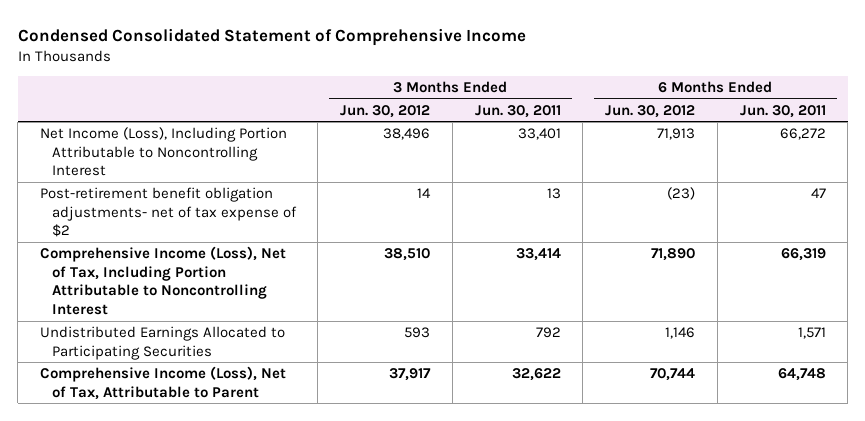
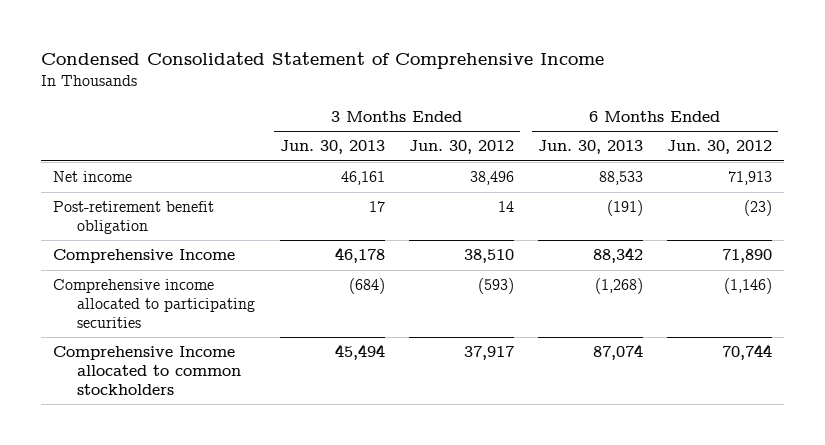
[474,104,561,118] Jun. 30, 2011 -> none
[739,104,826,118] Jun. 30, 2011 -> none
none -> [279,140,385,155] Jun. 30, 2013
none -> [537,140,643,155] Jun. 30, 2013
[39,127,287,177] Net Income (Loss), Including Portion Attributable to Noncontrolling Interest -> [52,171,132,183] Net income
[39,187,297,238] Post-retirement benefit obligation adjustments- net of tax expense of $2 -> [52,201,214,234] Post-retirement benefit obligation
[39,246,286,316] Comprehensive Income (Loss), Net of Tax, Including Portion Attributable to Noncontrolling Interest -> [52,249,235,264] Comprehensive Income
[39,326,285,360] Undistributed Earnings Allocated to Participating Securities -> [52,279,256,328] Comprehensive income allocated to participating securities
[404,327,431,339] 593 -> [477,278,514,295] (593)
[665,327,696,340] 1,146 -> [724,278,773,295] (1,146)
[39,366,286,400] Comprehensive Income (Loss), Net of Tax, Attributable to Parent -> [52,346,242,395] Comprehensive Income allocated to common stockholders

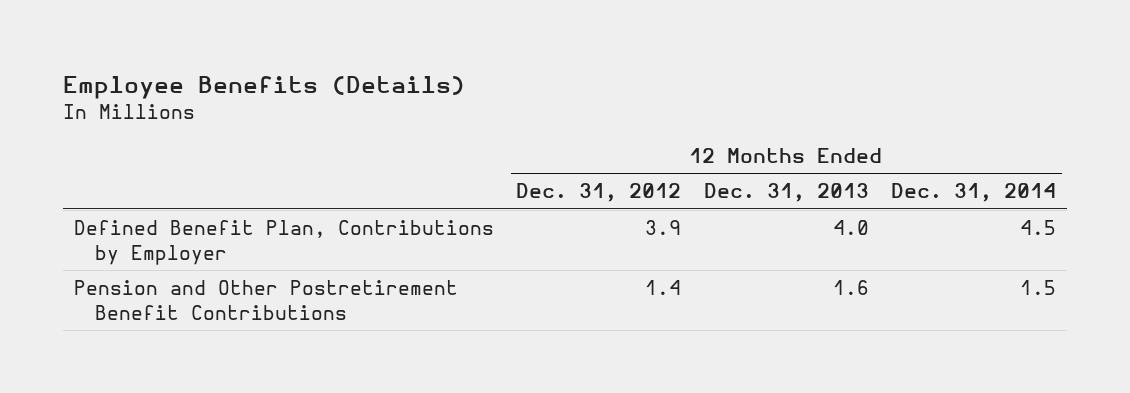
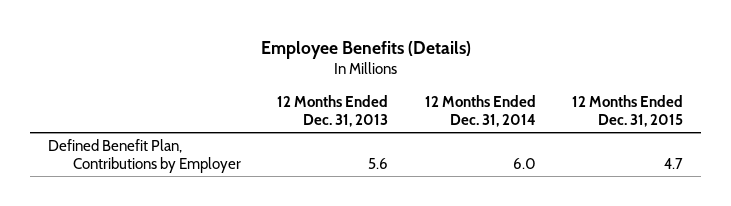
[516,183,682,203] Dec. 31, 2012 -> none
none -> [572,94,684,128] 12 Months Ended Dec. 31, 2015
[74,280,459,320] Pension and Other Postretirement Benefit Contributions -> none
[832,220,869,236] 4.0 -> [368,157,389,169] 5.6
[1020,220,1057,236] 4.5 -> [512,157,536,169] 6.0

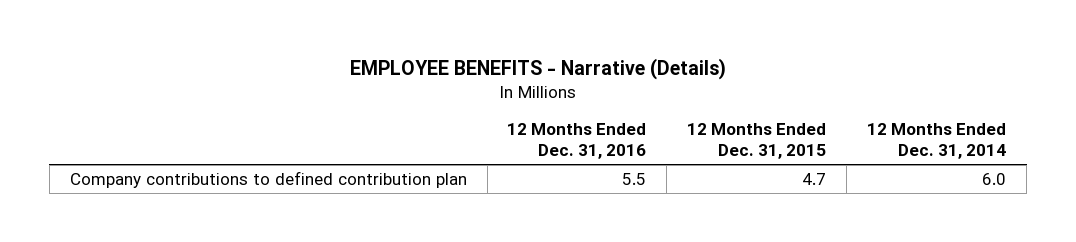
[260,40,471,59] Employee Benefits (Details) -> [349,58,726,81] EMPLOYEE BENEFITS - Narrative (Details)
[277,94,389,128] 12 Months Ended Dec. 31, 2013 -> none
none -> [507,123,647,160] 12 Months Ended Dec. 31, 2016
[48,138,241,173] Defined Benefit Plan, Contributions by Employer -> [69,171,467,189] Company contributions to defined contribution plan

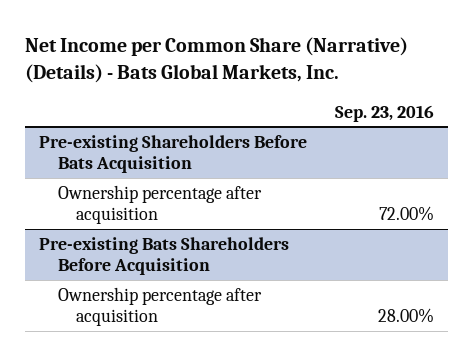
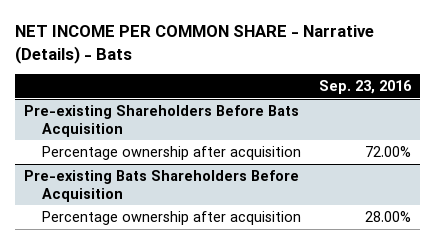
[25,37,409,84] Net Income per Common Share (Narrative) (Details) - Bats Global Markets, Inc. -> [15,25,375,64] NET INCOME PER COMMON SHARE - Narrative (Details) - Bats
[57,184,262,225] Ownership percentage after acquisition -> [41,145,301,160] Percentage ownership after acquisition
[57,286,262,327] Ownership percentage after acquisition -> [41,210,301,225] Percentage ownership after acquisition

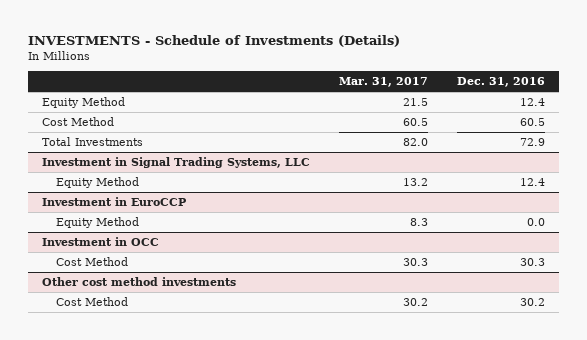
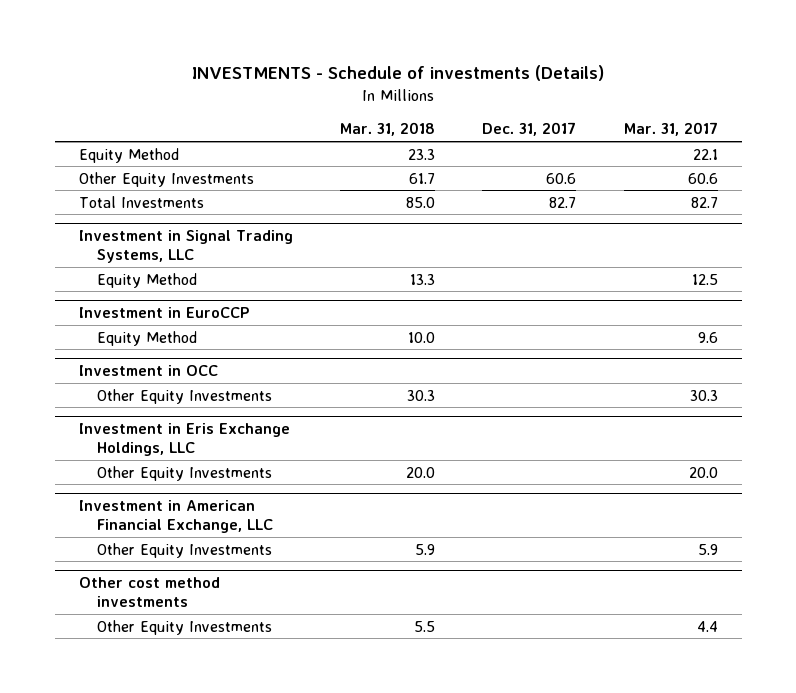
[28,35,401,48] INVESTMENTS - Schedule of Investments (Details) -> [192,65,605,82] INVESTMENTS - Schedule of investments (Details)
[456,77,545,88] Dec. 31, 2016 -> none
none -> [339,122,435,137] Mar. 31, 2018
none -> [482,122,577,137] Dec. 31, 2017
[42,117,115,127] Cost Method -> none
[403,98,429,107] 21.5 -> [692,148,718,160] 22.1
none -> [78,171,254,187] Other Equity Investments
[403,138,429,147] 82.0 -> [690,196,718,208] 82.7
[403,178,429,187] 13.2 -> [691,273,718,285] 12.5
[410,218,429,227] 8.3 -> [697,331,718,343] 9.6
[56,257,129,267] Cost Method -> none
none -> [97,388,273,404] Other Equity Investments
none -> [78,423,290,457] Investment in Eris Exchange Holdings, LLC
none -> [97,465,273,481] Other Equity Investments
none -> [78,500,274,534] Investment in American Financial Exchange, LLC
none -> [97,542,273,558] Other Equity Investments
[56,297,129,307] Cost Method -> none
none -> [97,619,273,635] Other Equity Investments

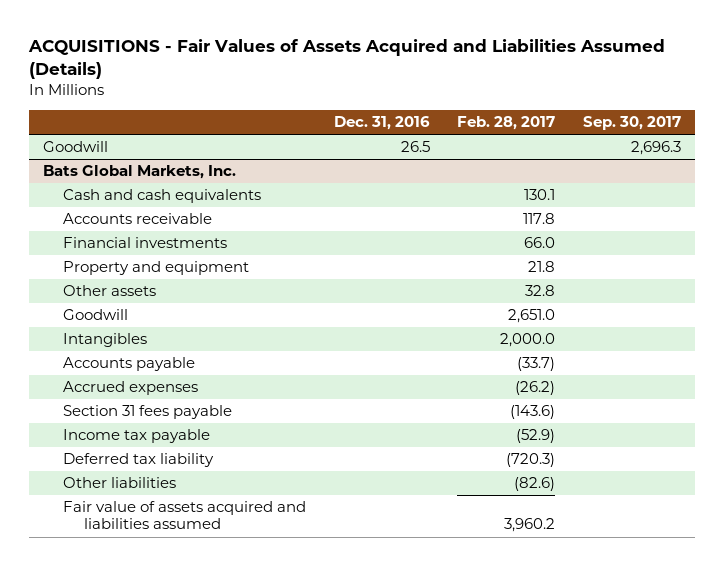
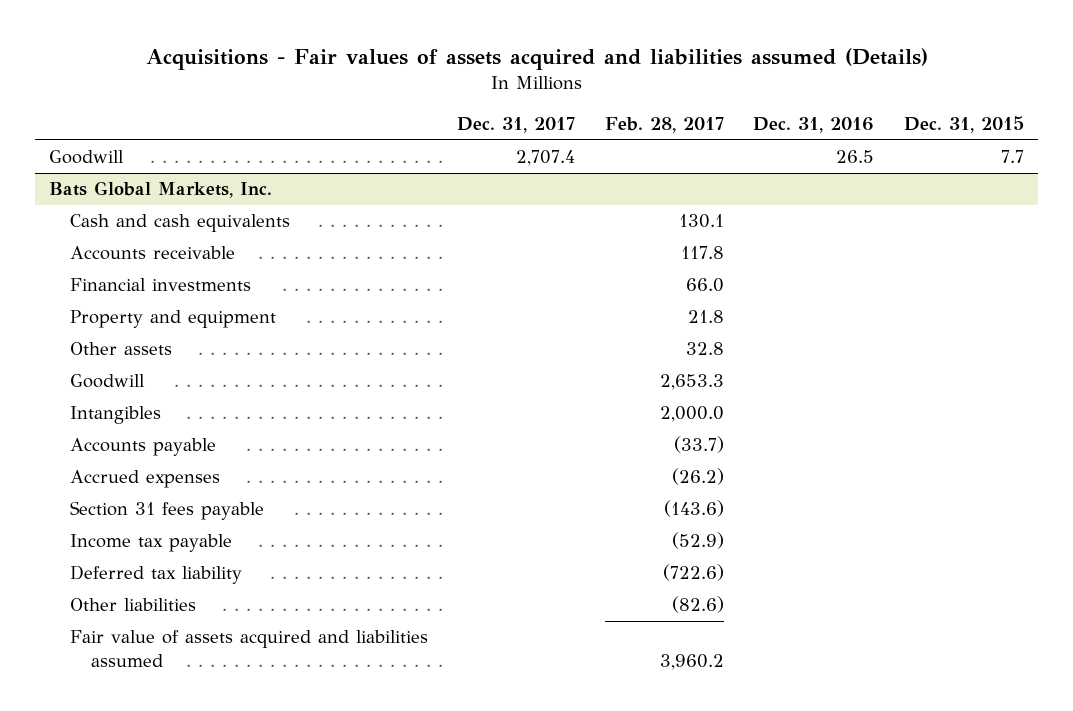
[28,39,666,80] ACQUISITIONS - Fair Values of Assets Acquired and Liabilities Assumed (Details) -> [145,47,928,70] Acquisitions - Fair values of assets acquired and liabilities assumed (Details)
[582,116,681,131] Sep. 30, 2017 -> none
none -> [457,116,576,133] Dec. 31, 2017
none -> [903,115,1024,133] Dec. 31, 2015
[508,309,556,324] 2,651.0 -> [659,374,724,391] 2,653.3
[506,453,556,468] (720.3) -> [662,564,724,582] (722.6)

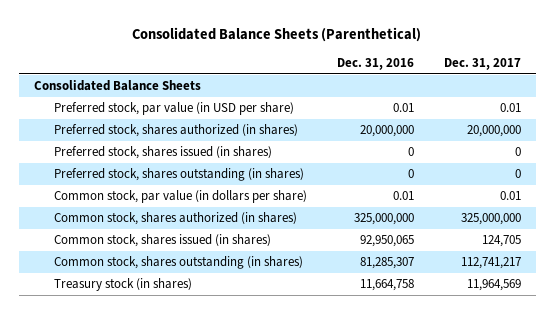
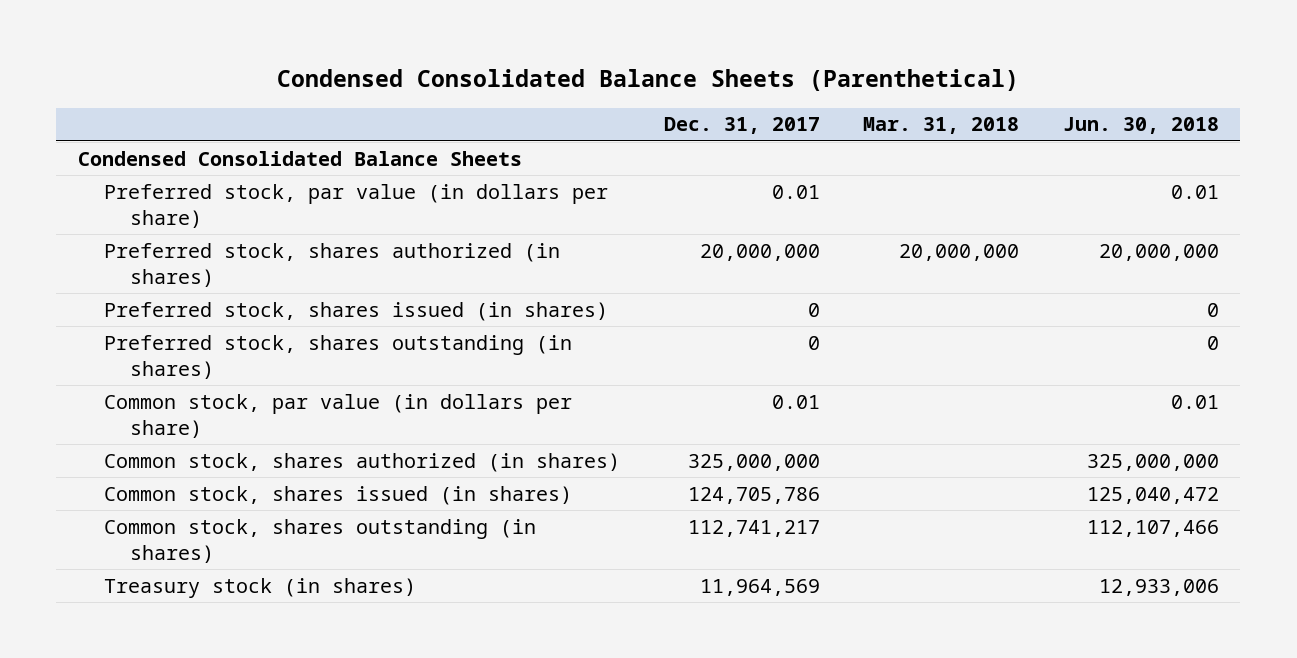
[132,26,422,42] Consolidated Balance Sheets (Parenthetical) -> [277,69,1020,92] Condensed Consolidated Balance Sheets (Parenthetical)
[337,58,415,71] Dec. 31, 2016 -> none
none -> [863,117,1020,135] Mar. 31, 2018
none -> [1062,117,1219,135] Jun. 30, 2018
[34,80,202,92] Consolidated Balance Sheets -> [77,150,522,166] Condensed Consolidated Balance Sheets
[54,102,295,116] Preferred stock, par value (in USD per share) -> [104,183,609,228] Preferred stock, par value (in dollars per share)
[481,235,521,248] 124,705 -> [687,486,820,504] 124,705,786

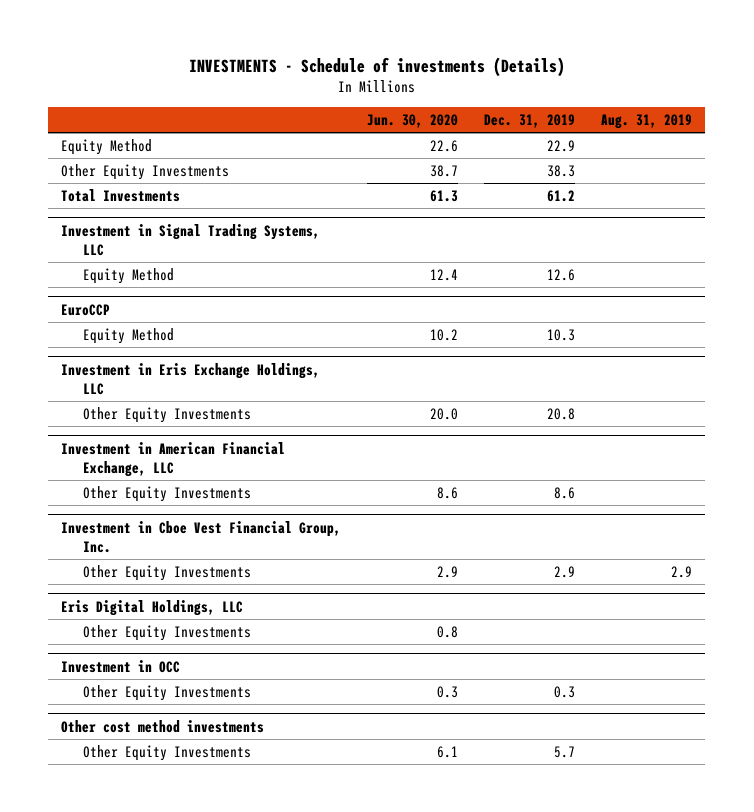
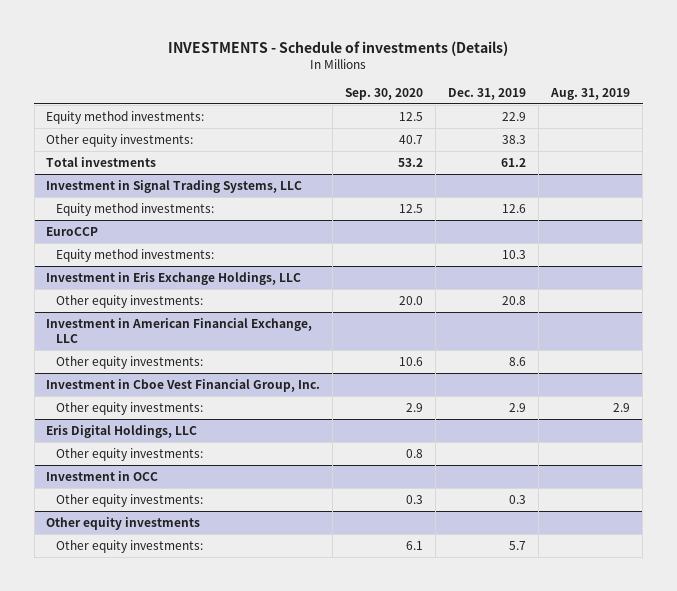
[367,113,459,128] Jun. 30, 2020 -> none
none -> [345,87,424,100] Sep. 30, 2020
[61,138,153,155] Equity Method -> [46,110,205,124] Equity method investments:
[61,163,230,180] Other Equity Investments -> [46,133,194,147] Other equity investments:
[61,188,181,202] Total Investments -> [46,156,157,167] Total investments
[82,267,174,284] Equity Method -> [55,202,214,216] Equity method investments:
[82,327,174,344] Equity Method -> [55,248,214,262] Equity method investments:
[82,406,251,423] Other Equity Investments -> [55,294,203,308] Other equity investments:
[82,485,251,502] Other Equity Investments -> [55,355,203,369] Other equity investments:
[82,564,251,581] Other Equity Investments -> [55,401,203,415] Other equity investments:
[82,624,251,641] Other Equity Investments -> [55,447,203,461] Other equity investments:
[61,719,265,733] Other cost method investments -> none
[82,684,251,701] Other Equity Investments -> [55,493,203,507] Other equity investments:
none -> [46,516,201,530] Other equity investments
[82,744,251,761] Other Equity Investments -> [55,539,203,553] Other equity investments:

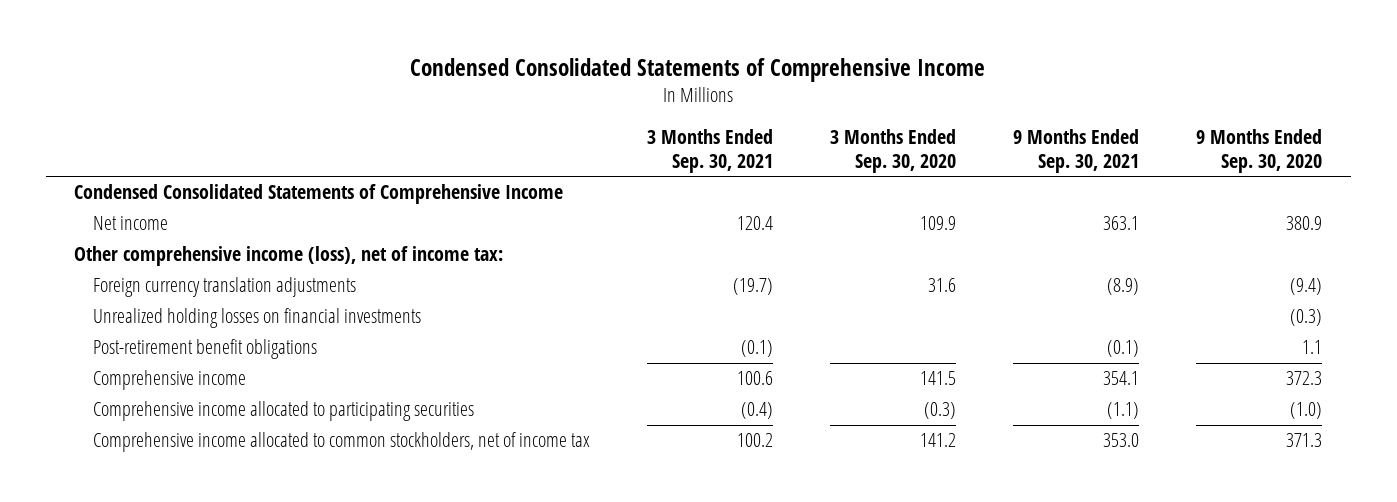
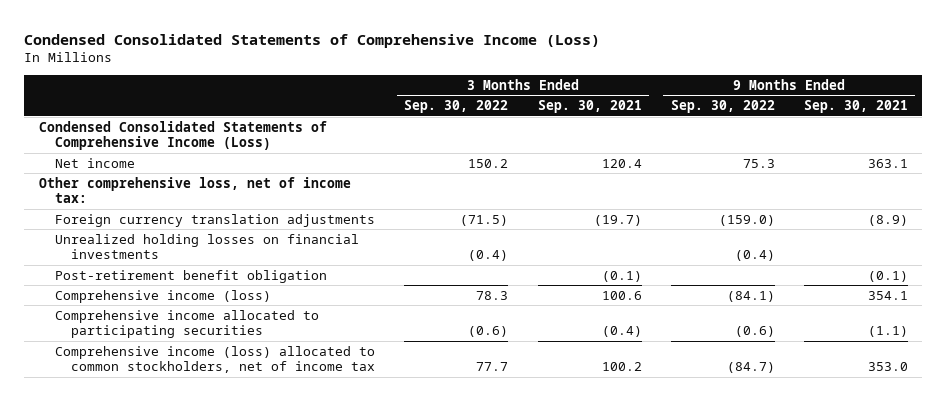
[410,58,986,83] Condensed Consolidated Statements of Comprehensive Income -> [24,33,601,48] Condensed Consolidated Statements of Comprehensive Income (Loss)
[830,129,957,173] 3 Months Ended Sep. 30, 2020 -> none
[1196,129,1323,173] 9 Months Ended Sep. 30, 2020 -> none
none -> [404,100,509,114] Sep. 30, 2022
none -> [670,100,775,114] Sep. 30, 2022
[74,184,564,205] Condensed Consolidated Statements of Comprehensive Income -> [38,120,327,151] Condensed Consolidated Statements of Comprehensive Income (Loss)
[74,246,504,267] Other comprehensive income (loss), net of income tax: -> [38,176,351,204] Other comprehensive loss, net of income tax:
[93,339,318,360] Post-retirement benefit obligations -> [55,269,328,283] Post-retirement benefit obligation
[93,370,247,391] Comprehensive income -> [55,289,272,303] Comprehensive income (loss)
[93,432,591,453] Comprehensive income allocated to common stockholders, net of income tax -> [55,345,376,374] Comprehensive income (loss) allocated to common stockholders, net of income tax

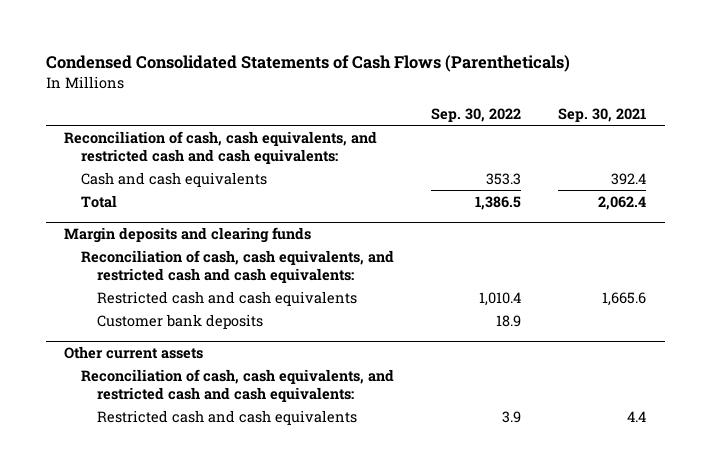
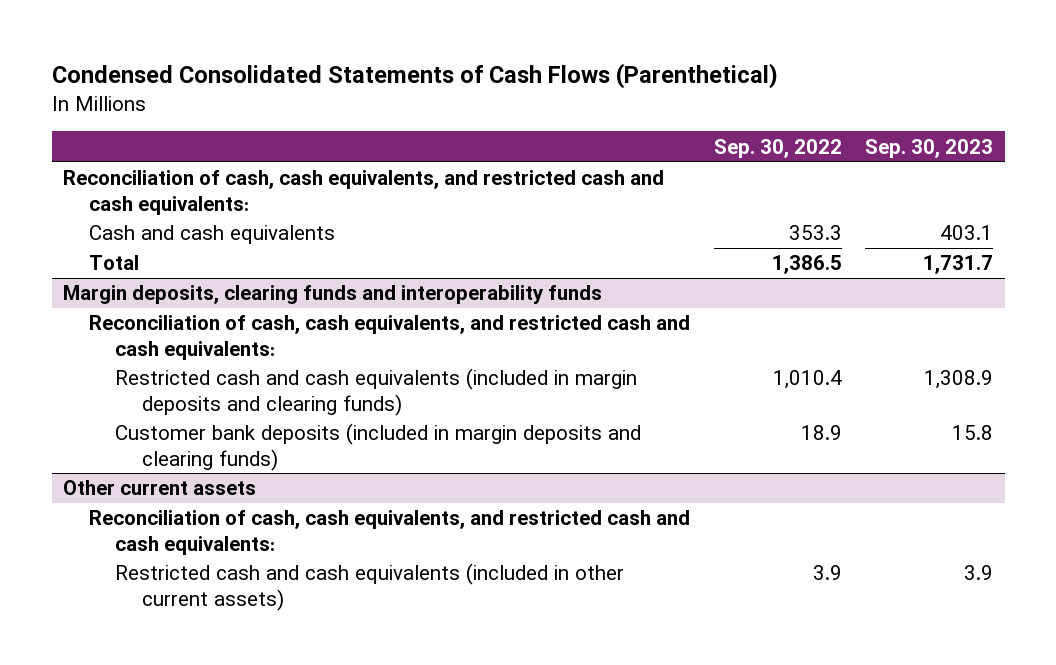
[45,55,570,73] Condensed Consolidated Statements of Cash Flows (Parentheticals) -> [51,63,778,90] Condensed Consolidated Statements of Cash Flows (Parenthetical)
[558,107,647,122] Sep. 30, 2021 -> none
none -> [864,138,993,158] Sep. 30, 2023
[64,226,312,243] Margin deposits and clearing funds -> [63,285,603,305] Margin deposits, clearing funds and interoperability funds
[96,290,357,306] Restricted cash and cash equivalents -> [115,368,638,416] Restricted cash and cash equivalents (included in margin deposits and clearing funds)
[96,313,263,329] Customer bank deposits -> [115,423,642,471] Customer bank deposits (included in margin deposits and clearing funds)
[96,409,357,425] Restricted cash and cash equivalents -> none
none -> [115,563,625,611] Restricted cash and cash equivalents (included in other current assets)

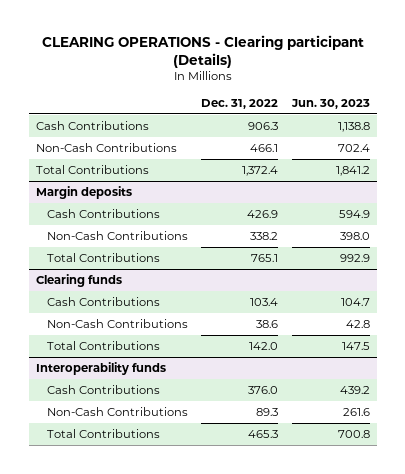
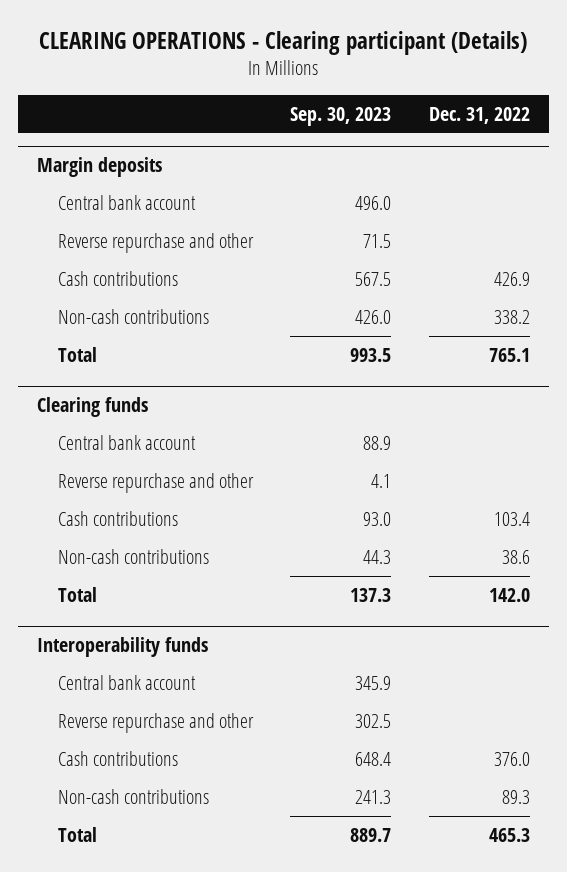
[290,98,370,109] Jun. 30, 2023 -> none
none -> [290,107,392,127] Sep. 30, 2023
[35,120,149,130] Cash Contributions -> none
[35,142,177,152] Non-Cash Contributions -> none
[35,164,149,174] Total Contributions -> none
none -> [57,194,196,210] Central bank account
none -> [57,232,254,253] Reverse repurchase and other
[47,208,161,218] Cash Contributions -> [57,270,178,286] Cash contributions
[47,230,189,240] Non-Cash Contributions -> [57,308,209,324] Non-cash contributions
[47,252,161,262] Total Contributions -> [57,346,97,362] Total
none -> [57,434,196,450] Central bank account
none -> [57,472,254,493] Reverse repurchase and other
[47,296,161,306] Cash Contributions -> [57,510,178,526] Cash contributions
[47,318,189,328] Non-Cash Contributions -> [57,548,209,564] Non-cash contributions
[47,340,161,350] Total Contributions -> [57,586,97,602] Total
none -> [57,674,196,690] Central bank account
none -> [57,712,254,733] Reverse repurchase and other
[47,384,161,394] Cash Contributions -> [57,750,178,766] Cash contributions
[47,406,189,416] Non-Cash Contributions -> [57,788,209,804] Non-cash contributions
[47,428,161,438] Total Contributions -> [57,826,97,842] Total

